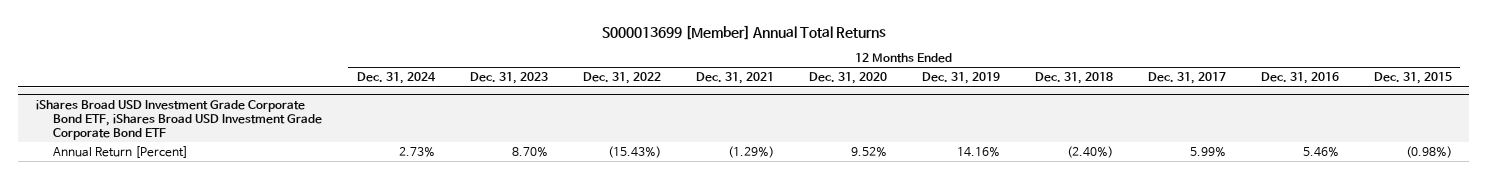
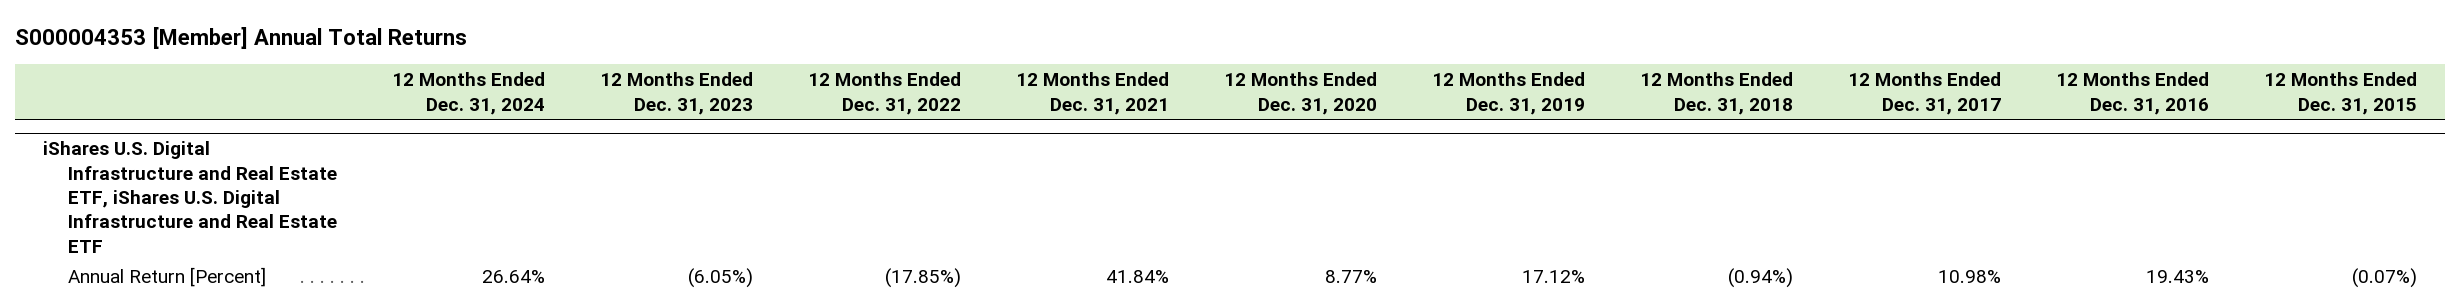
[601,24,886,40] S000013699 [Member] Annual Total Returns -> [15,27,468,50] S000004353 [Member] Annual Total Returns
[35,99,323,140] iShares Broad USD Investment Grade Corporate Bond ETF, iShares Broad USD Investment Grade Corporate Bond ETF -> none
none -> [42,141,338,253] iShares U.S. Digital Infrastructure and Real Estate ETF, iShares U.S. Digital Infrastructure and Real Estate ETF
[399,146,436,157] 2.73% -> [482,270,546,284] 26.64%
[512,146,549,157] 8.70% -> [688,268,754,289] (6.05%)
[608,145,662,158] (15.43%) -> [885,268,962,289] (17.85%)
[727,145,774,158] (1.29%) -> [1106,270,1170,284] 41.84%
[850,146,887,157] 9.52% -> [1325,270,1378,284] 8.77%
[956,146,1000,157] 14.16% -> [1522,270,1586,284] 17.12%
[1066,145,1113,158] (2.40%) -> [1728,268,1794,289] (0.94%)
[1189,146,1226,157] 5.99% -> [1938,270,2002,284] 10.98%
[1302,146,1339,157] 5.46% -> [2146,270,2210,284] 19.43%
[1405,145,1452,158] (0.98%) -> [2352,268,2418,289] (0.07%)

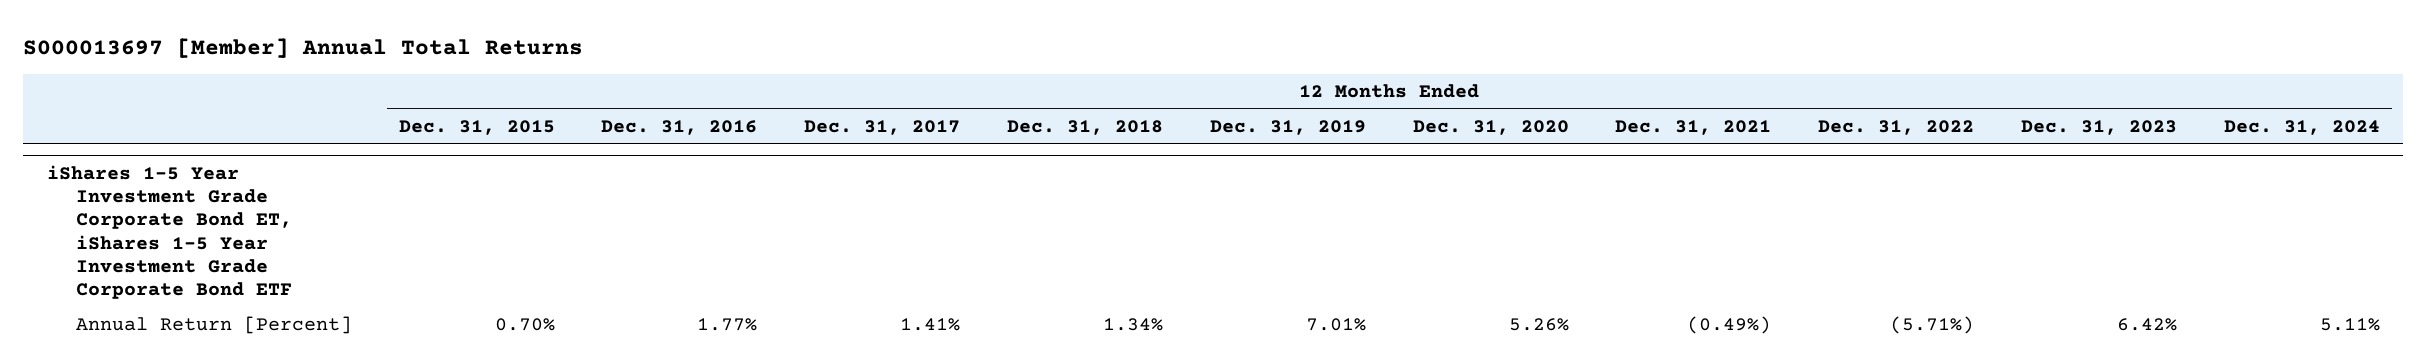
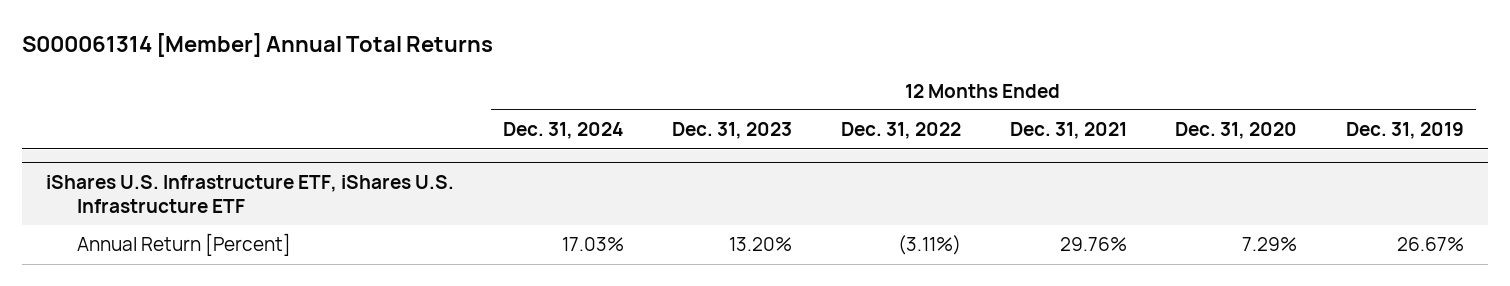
[23,38,584,59] S000013697 [Member] Annual Total Returns -> [22,32,494,57] S000061314 [Member] Annual Total Returns
[398,119,555,135] Dec. 31, 2015 -> none
[601,119,758,135] Dec. 31, 2016 -> none
[804,119,961,135] Dec. 31, 2017 -> none
[1006,119,1163,135] Dec. 31, 2018 -> none
[46,164,292,300] iShares 1-5 Year Investment Grade Corporate Bond ET, iShares 1-5 Year Investment Grade Corporate Bond ETF -> none
none -> [46,174,455,214] iShares U.S. Infrastructure ETF, iShares U.S. Infrastructure ETF
[1305,317,1366,331] 7.01% -> [1396,237,1464,252] 26.67%
[1508,317,1569,331] 5.26% -> [1242,237,1298,252] 7.29%
[1687,315,1772,334] (0.49%) -> [1059,237,1127,252] 29.76%
[1890,315,1975,334] (5.71%) -> [897,235,961,256] (3.11%)
[2117,317,2178,331] 6.42% -> [729,237,793,252] 13.20%
[2319,317,2380,331] 5.11% -> [561,237,624,252] 17.03%

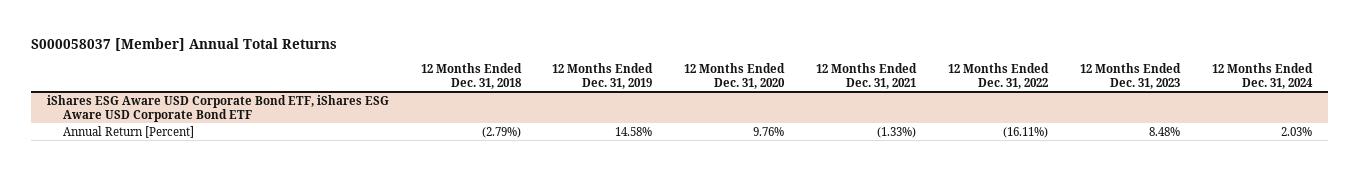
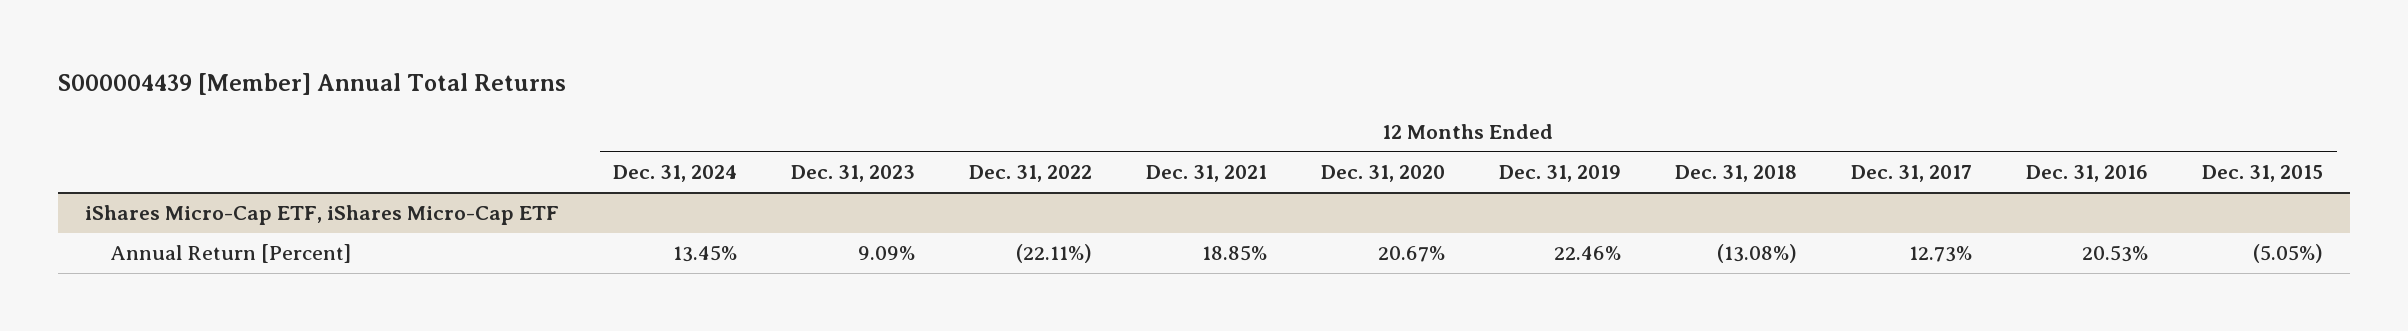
[30,37,337,51] S000058037 [Member] Annual Total Returns -> [58,72,567,95] S000004439 [Member] Annual Total Returns
none -> [1851,165,1973,183] Dec. 31, 2017
none -> [2026,165,2149,183] Dec. 31, 2016
none -> [2202,165,2324,183] Dec. 31, 2015
[46,94,389,122] iShares ESG Aware USD Corporate Bond ETF, iShares ESG Aware USD Corporate Bond ETF -> none
none -> [85,205,560,226] iShares Micro-Cap ETF, iShares Micro-Cap ETF
[481,126,521,138] (2.79%) -> [1717,244,1798,264] (13.08%)
[615,126,653,136] 14.58% -> [1554,246,1622,261] 22.46%
[753,126,785,136] 9.76% -> [1378,246,1446,263] 20.67%
[877,126,917,138] (1.33%) -> [1202,245,1268,262] 18.85%
[1003,126,1049,138] (16.11%) -> [1016,244,1093,264] (22.11%)
[1149,126,1181,136] 8.48% -> [858,246,916,261] 9.09%
[1281,126,1313,136] 2.03% -> [673,245,738,263] 13.45%

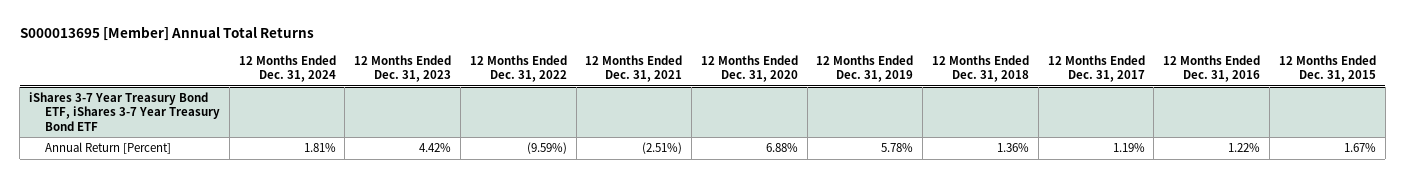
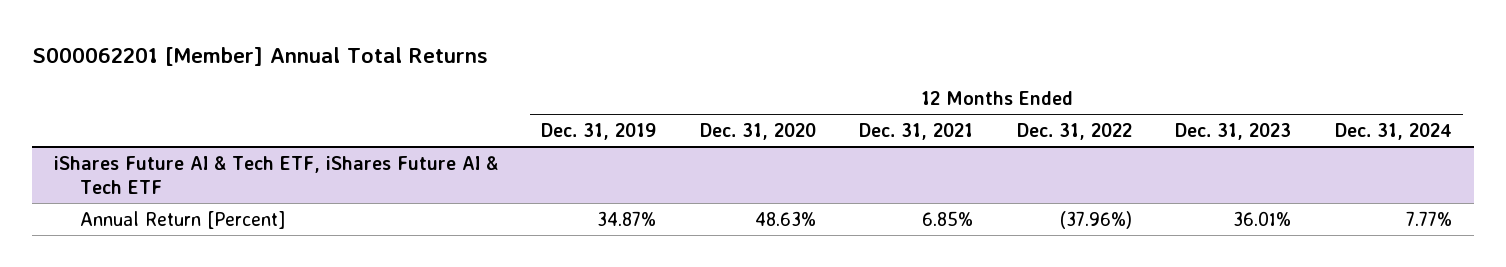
[19,25,314,41] S000013695 [Member] Annual Total Returns -> [32,46,489,66] S000062201 [Member] Annual Total Returns
[932,54,1030,82] 12 Months Ended Dec. 31, 2018 -> none
[1047,54,1145,82] 12 Months Ended Dec. 31, 2017 -> none
[1163,54,1261,82] 12 Months Ended Dec. 31, 2016 -> none
[1278,54,1376,82] 12 Months Ended Dec. 31, 2015 -> none
[28,92,221,131] iShares 3-7 Year Treasury Bond ETF, iShares 3-7 Year Treasury Bond ETF -> none
none -> [53,155,498,194] iShares Future AI & Tech ETF, iShares Future AI & Tech ETF
[303,143,336,153] 1.81% -> [1405,210,1452,226] 7.77%
[419,143,452,153] 4.42% -> [1233,210,1292,226] 36.01%
[526,142,567,155] (9.59%) -> [1059,210,1132,229] (37.96%)
[642,142,683,155] (2.51%) -> [922,210,974,226] 6.85%
[765,143,798,153] 6.88% -> [754,210,816,226] 48.63%
[881,143,914,153] 5.78% -> [597,210,657,226] 34.87%

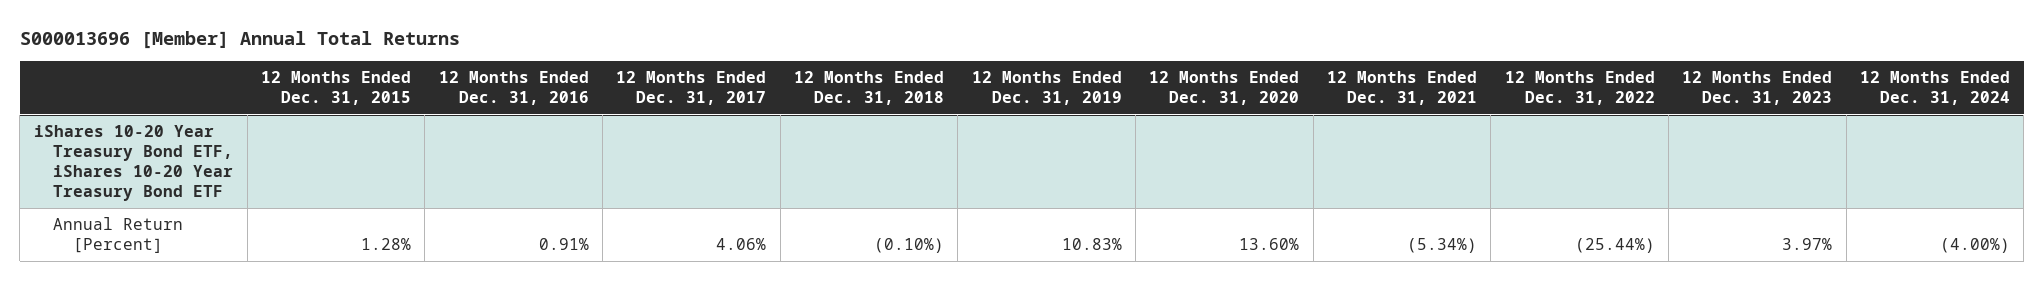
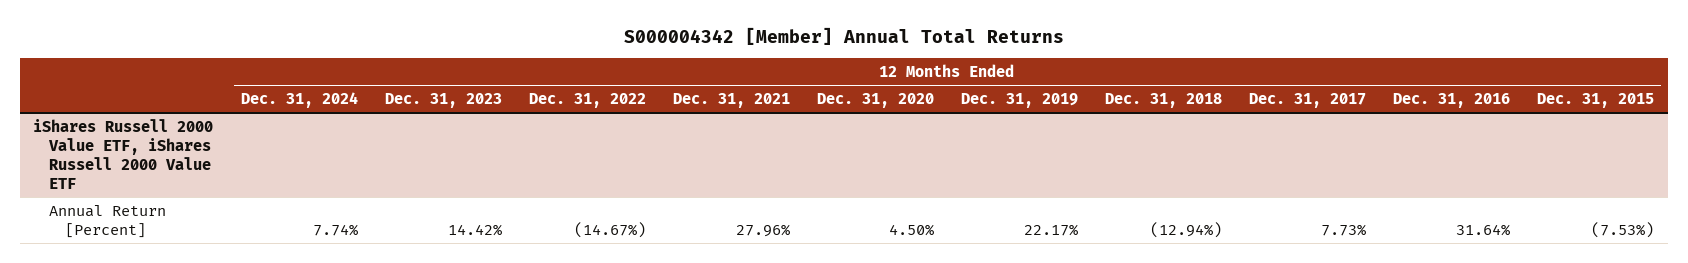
[19,30,460,49] S000013696 [Member] Annual Total Returns -> [623,27,1064,46] S000004342 [Member] Annual Total Returns
[33,125,234,202] iShares 10-20 Year Treasury Bond ETF, iShares 10-20 Year Treasury Bond ETF -> none
none -> [33,118,214,189] iShares Russell 2000 Value ETF, iShares Russell 2000 Value ETF
[360,238,411,251] 1.28% -> [1591,221,1655,238] (7.53%)
[538,238,589,251] 0.91% -> [1456,223,1511,236] 31.64%
[716,238,767,251] 4.06% -> [1321,223,1367,236] 7.73%
[873,238,944,254] (0.10%) -> [1149,221,1222,238] (12.94%)
[1061,238,1122,251] 10.83% -> [1023,223,1078,236] 22.17%
[1239,238,1300,251] 13.60% -> [888,223,934,236] 4.50%
[1406,238,1477,254] (5.34%) -> [735,223,790,237] 27.96%
[1574,238,1655,254] (25.44%) -> [573,221,646,238] (14.67%)
[1782,238,1833,251] 3.97% -> [447,223,502,236] 14.42%
[1940,238,2011,254] (4.00%) -> [312,223,358,236] 7.74%

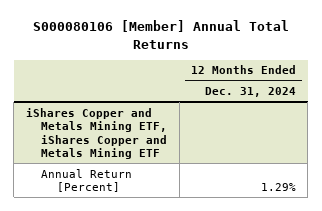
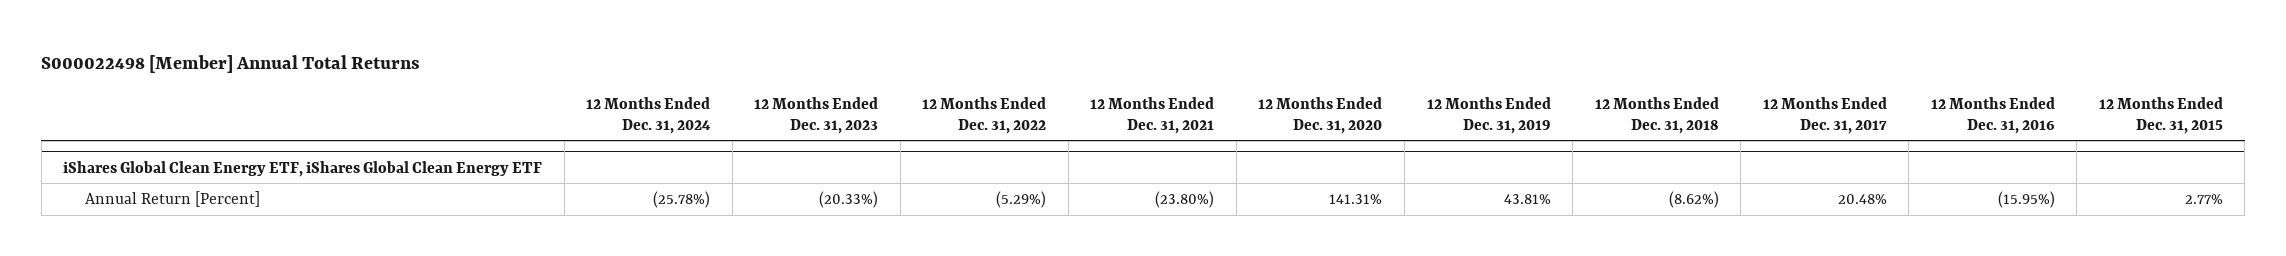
[32,20,289,49] S000080106 [Member] Annual Total Returns -> [41,55,421,74] S000022498 [Member] Annual Total Returns
none -> [754,96,879,134] 12 Months Ended Dec. 31, 2023
none -> [922,96,1047,134] 12 Months Ended Dec. 31, 2022
none -> [1090,96,1215,134] 12 Months Ended Dec. 31, 2021
none -> [1258,96,1383,134] 12 Months Ended Dec. 31, 2020
none -> [1426,96,1551,134] 12 Months Ended Dec. 31, 2019
none -> [1594,96,1719,134] 12 Months Ended Dec. 31, 2018
none -> [1762,96,1887,134] 12 Months Ended Dec. 31, 2017
none -> [1930,96,2055,134] 12 Months Ended Dec. 31, 2016
none -> [2098,96,2223,134] 12 Months Ended Dec. 31, 2015
[25,107,168,160] iShares Copper and Metals Mining ETF, iShares Copper and Metals Mining ETF -> none
none -> [63,160,543,177] iShares Global Clean Energy ETF, iShares Global Clean Energy ETF
[261,183,297,192] 1.29% -> [653,191,711,209] (25.78%)

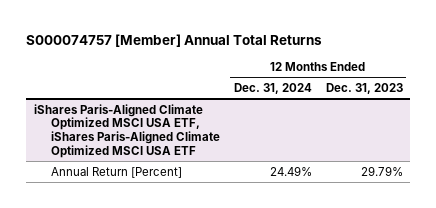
[41,55,421,74] S000022498 [Member] Annual Total Returns -> [26,33,323,47] S000074757 [Member] Annual Total Returns
[922,96,1047,134] 12 Months Ended Dec. 31, 2022 -> none
[1090,96,1215,134] 12 Months Ended Dec. 31, 2021 -> none
[1258,96,1383,134] 12 Months Ended Dec. 31, 2020 -> none
[1426,96,1551,134] 12 Months Ended Dec. 31, 2019 -> none
[1594,96,1719,134] 12 Months Ended Dec. 31, 2018 -> none
[1762,96,1887,134] 12 Months Ended Dec. 31, 2017 -> none
[1930,96,2055,134] 12 Months Ended Dec. 31, 2016 -> none
[2098,96,2223,134] 12 Months Ended Dec. 31, 2015 -> none
[63,160,543,177] iShares Global Clean Energy ETF, iShares Global Clean Energy ETF -> none
none -> [33,103,220,158] iShares Paris-Aligned Climate Optimized MSCI USA ETF, iShares Paris-Aligned Climate Optimized MSCI USA ETF
[653,191,711,209] (25.78%) -> [269,165,312,176] 24.49%
[819,191,879,209] (20.33%) -> [360,165,403,176] 29.79%

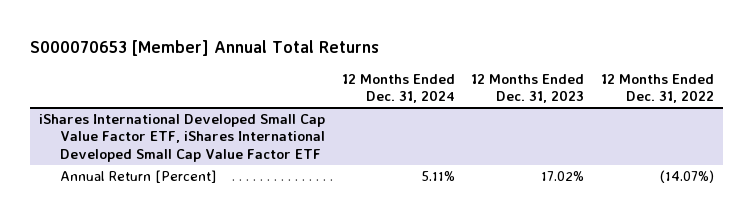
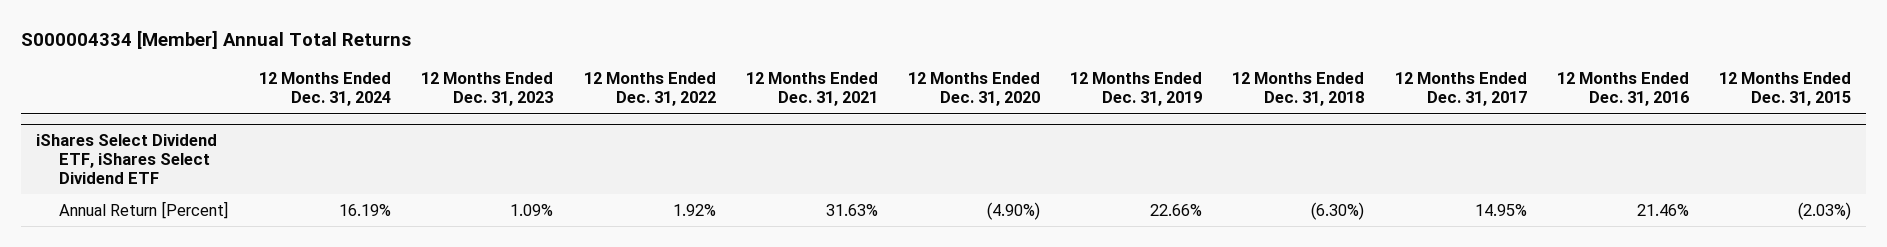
[30,40,380,57] S000070653 [Member] Annual Total Returns -> [21,30,412,50] S000004334 [Member] Annual Total Returns
none -> [745,72,878,107] 12 Months Ended Dec. 31, 2021
none -> [908,72,1041,107] 12 Months Ended Dec. 31, 2020
none -> [1070,72,1203,107] 12 Months Ended Dec. 31, 2019
none -> [1232,72,1365,107] 12 Months Ended Dec. 31, 2018
none -> [1394,72,1527,107] 12 Months Ended Dec. 31, 2017
none -> [1556,72,1689,107] 12 Months Ended Dec. 31, 2016
none -> [1718,72,1851,107] 12 Months Ended Dec. 31, 2015
[38,113,325,162] iShares International Developed Small Cap Value Factor ETF, iShares International Developed Small Cap Value Factor ETF -> none
none -> [36,134,218,185] iShares Select Dividend ETF, iShares Select Dividend ETF
[420,170,455,181] 5.11% -> [339,203,392,216] 16.19%
[541,170,585,181] 17.02% -> [510,203,554,216] 1.09%
[660,169,715,183] (14.07%) -> [672,203,716,216] 1.92%

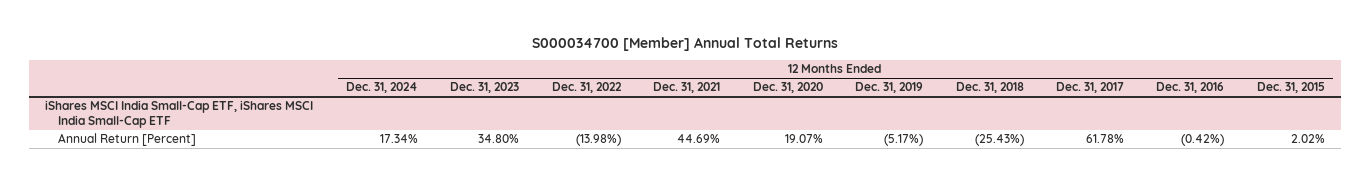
[21,30,412,50] S000004334 [Member] Annual Total Returns -> [532,36,839,51] S000034700 [Member] Annual Total Returns
[36,134,218,185] iShares Select Dividend ETF, iShares Select Dividend ETF -> none
none -> [45,100,314,129] iShares MSCI India Small-Cap ETF, iShares MSCI India Small-Cap ETF
[339,203,392,216] 16.19% -> [379,134,418,144] 17.34%
[510,203,554,216] 1.09% -> [478,134,520,144] 34.80%
[672,203,716,216] 1.92% -> [575,134,621,147] (13.98%)
[825,203,878,216] 31.63% -> [677,134,721,144] 44.69%
[987,201,1041,220] (4.90%) -> [784,134,823,144] 19.07%
[1150,203,1203,216] 22.66% -> [884,134,924,147] (5.17%)
[1311,201,1365,220] (6.30%) -> [974,134,1024,147] (25.43%)
[1474,203,1527,216] 14.95% -> [1086,134,1125,144] 61.78%
[1636,203,1689,216] 21.46% -> [1181,134,1225,147] (0.42%)
[1797,201,1851,220] (2.03%) -> [1290,134,1325,144] 2.02%

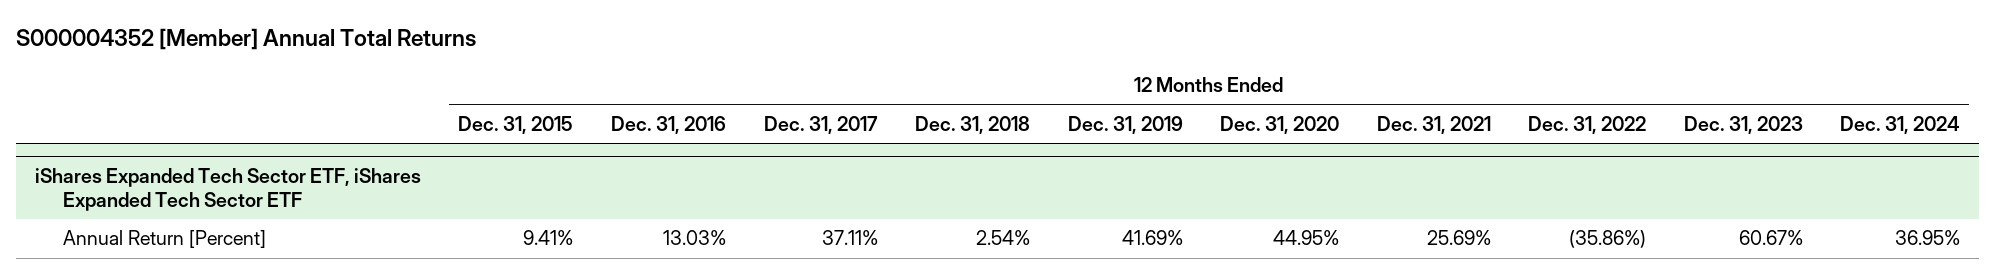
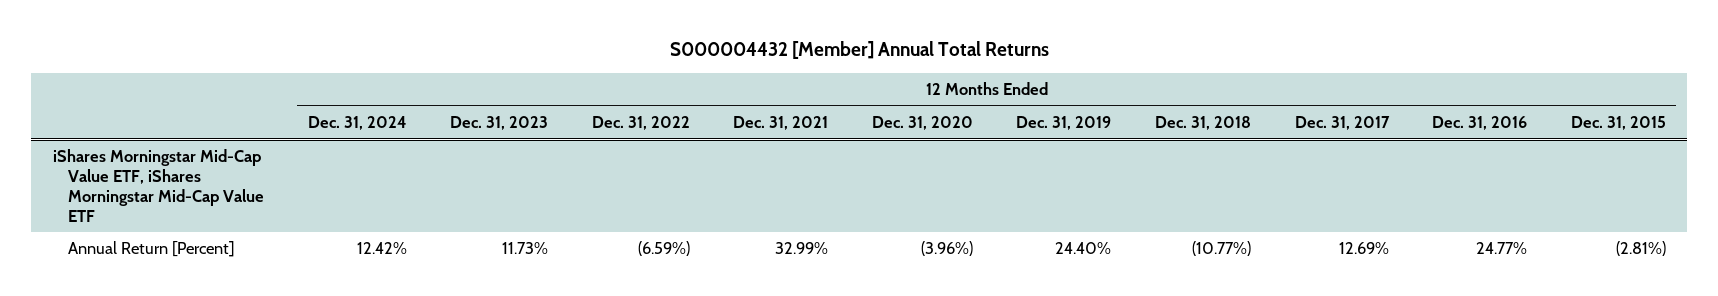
[16,28,477,51] S000004352 [Member] Annual Total Returns -> [670,41,1050,60] S000004432 [Member] Annual Total Returns
[34,167,421,211] iShares Expanded Tech Sector ETF, iShares Expanded Tech Sector ETF -> none
none -> [52,149,265,222] iShares Morningstar Mid-Cap Value ETF, iShares Morningstar Mid-Cap Value ETF
[523,230,574,246] 9.41% -> [1615,241,1666,257] (2.81%)
[663,230,727,246] 13.03% -> [1476,242,1528,255] 24.77%
[821,230,878,246] 37.11% -> [1338,242,1389,255] 12.69%
[976,230,1031,246] 2.54% -> [1192,241,1252,257] (10.77%)
[1121,230,1183,246] 41.69% -> [1055,242,1112,255] 24.40%
[1273,230,1340,246] 44.95% -> [920,241,973,257] (3.96%)
[1426,230,1491,246] 25.69% -> [775,242,829,255] 32.99%
[1569,230,1647,249] (35.86%) -> [637,241,690,257] (6.59%)
[1738,230,1803,246] 60.67% -> [502,242,549,255] 11.73%
[1895,230,1961,246] 36.95% -> [356,242,407,255] 12.42%

